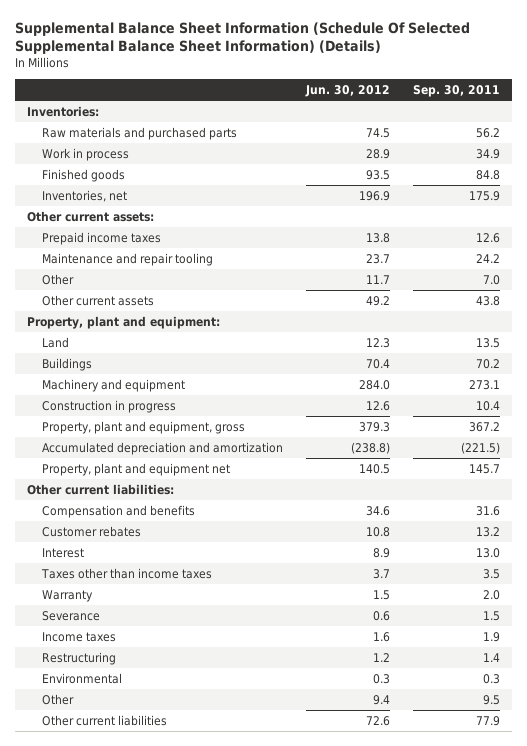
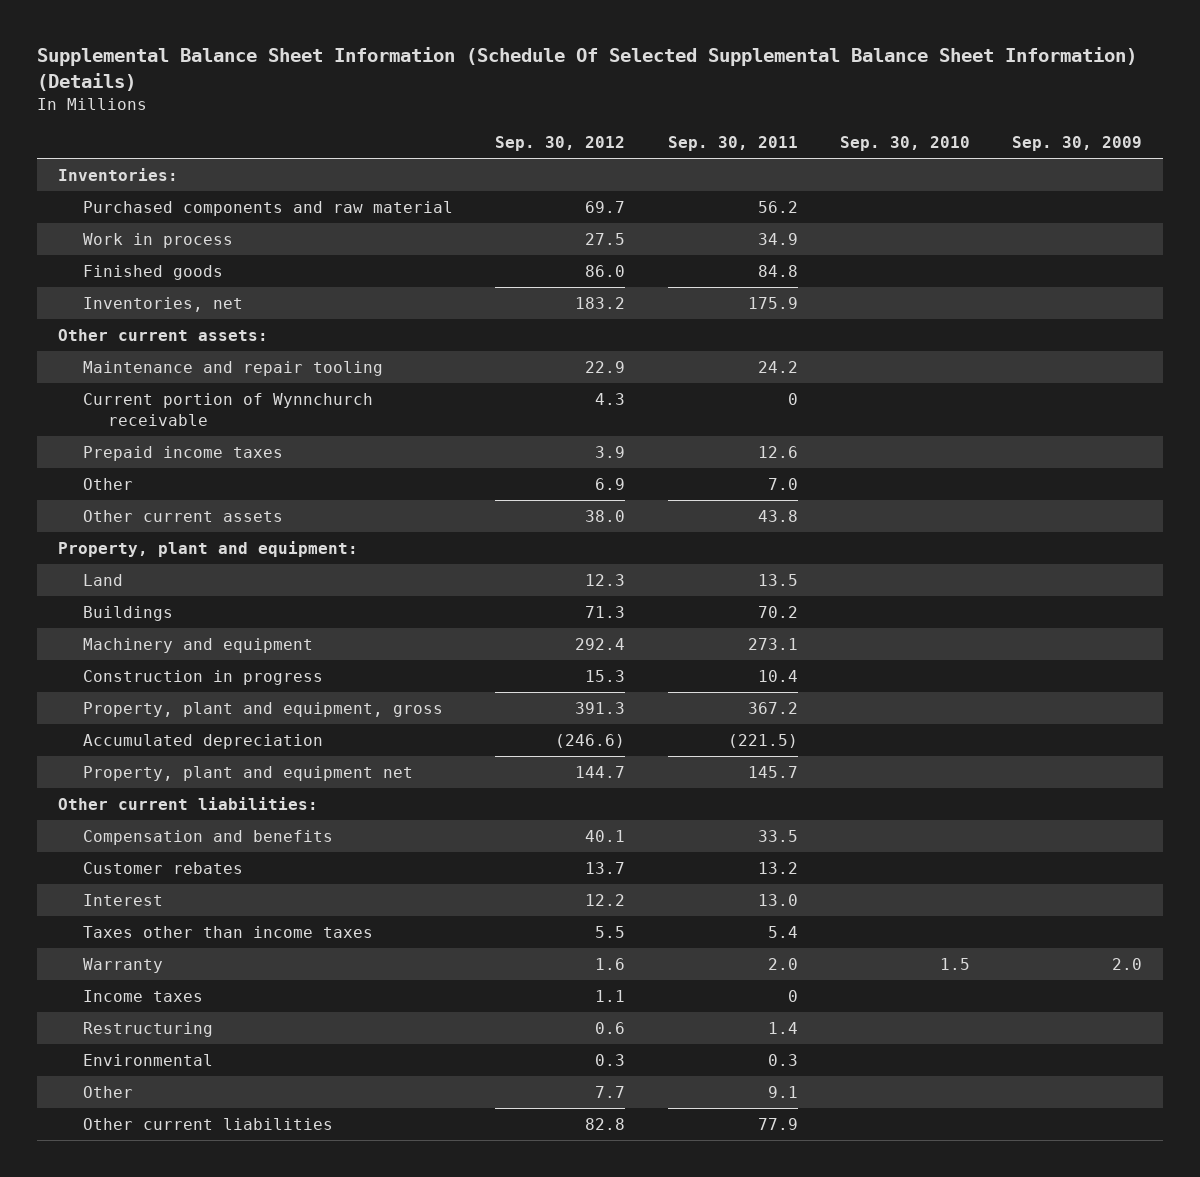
[304,84,390,97] Jun. 30, 2012 -> none
none -> [495,135,626,151] Sep. 30, 2012
none -> [839,135,970,151] Sep. 30, 2010
none -> [1011,135,1142,151] Sep. 30, 2009
[41,126,237,140] Raw materials and purchased parts -> [83,201,454,217] Purchased components and raw material
none -> [83,393,374,426] Current portion of Wynnchurch receivable
[41,231,161,245] Prepaid income taxes -> [83,446,284,462] Prepaid income taxes
[41,441,283,455] Accumulated depreciation and amortization -> [83,734,324,750] Accumulated depreciation
[475,505,500,516] 31.6 -> [757,830,798,843] 33.5
[482,568,500,579] 3.5 -> [767,926,798,939] 5.4
[41,610,100,621] Severance -> none
[482,631,500,642] 1.9 -> [787,990,798,1003] 0
[482,694,500,705] 9.5 -> [767,1086,798,1099] 9.1

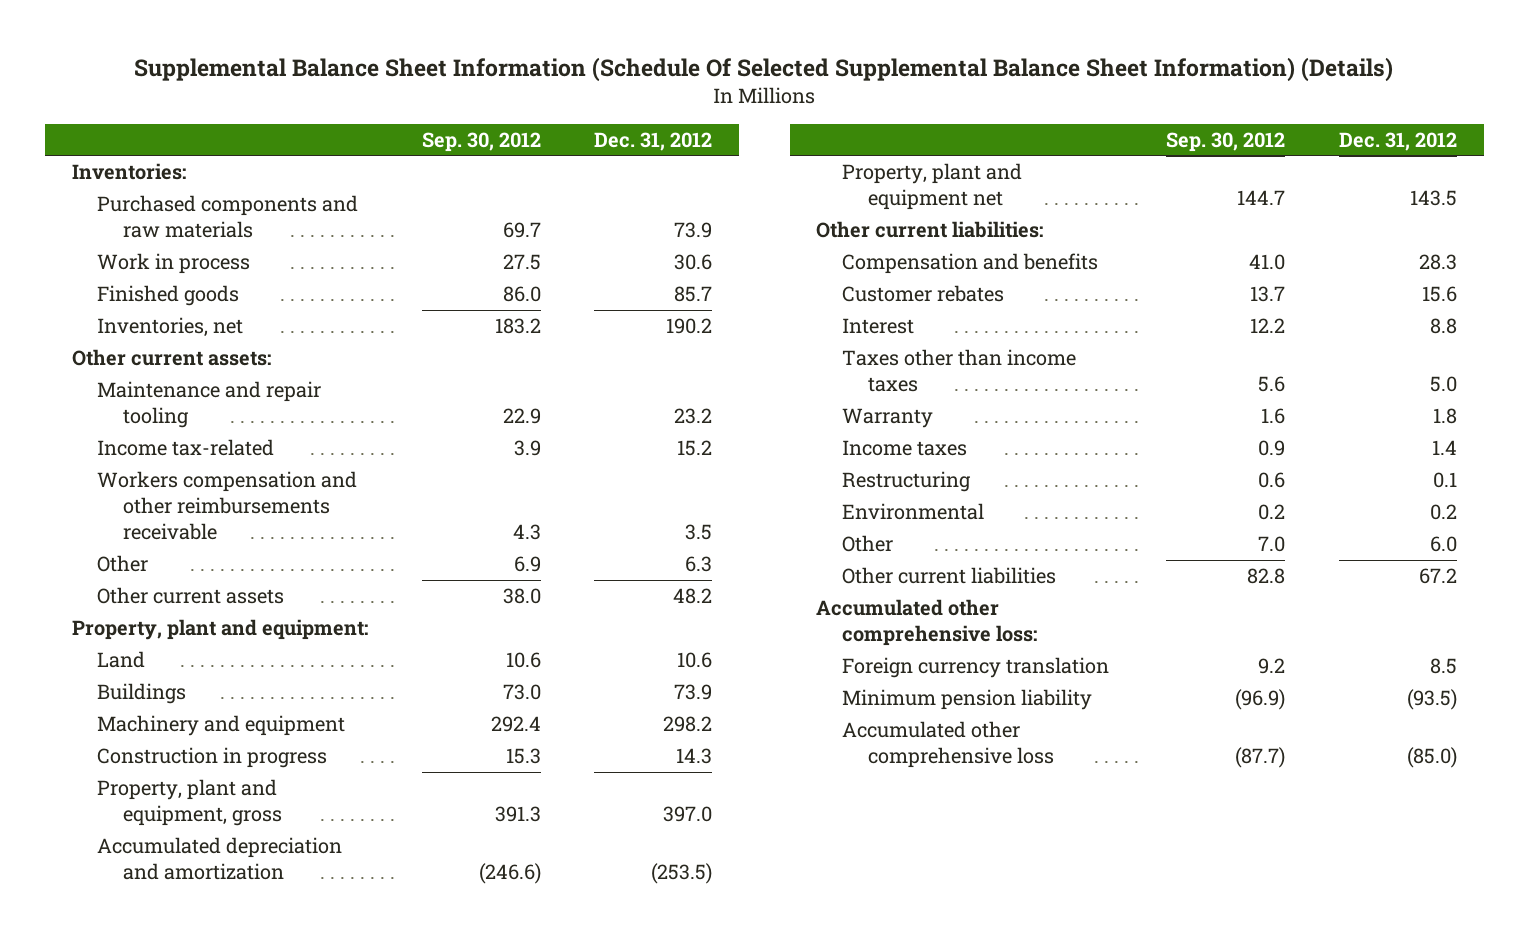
[667,135,798,151] Sep. 30, 2011 -> none
[839,135,970,151] Sep. 30, 2010 -> none
[1011,135,1142,151] Sep. 30, 2009 -> none
none -> [594,131,713,151] Dec. 31, 2012
[83,201,454,217] Purchased components and raw material -> [97,195,359,239] Purchased components and raw materials
[83,393,374,426] Current portion of Wynnchurch receivable -> none
[83,446,284,462] Prepaid income taxes -> [97,439,275,457] Income tax-related
none -> [97,471,358,541] Workers compensation and other reimbursements receivable
[585,574,626,587] 12.3 -> [505,652,541,669] 10.6
[585,606,626,619] 71.3 -> [502,684,541,701] 73.0
[83,734,324,750] Accumulated depreciation -> [97,837,343,881] Accumulated depreciation and amortization
[585,830,626,843] 40.1 -> [1249,254,1286,271] 41.0
[595,926,626,939] 5.5 -> [1258,376,1286,393] 5.6
[595,990,626,1003] 1.1 -> [1258,440,1286,457] 0.9
[595,1054,626,1067] 0.3 -> [1258,504,1286,521] 0.2
[595,1086,626,1099] 7.7 -> [1258,536,1286,553] 7.0
none -> [816,599,1038,647] Accumulated other comprehensive loss:
none -> [842,657,1110,679] Foreign currency translation
none -> [842,689,1093,711] Minimum pension liability
none -> [842,721,1054,769] Accumulated other comprehensive loss

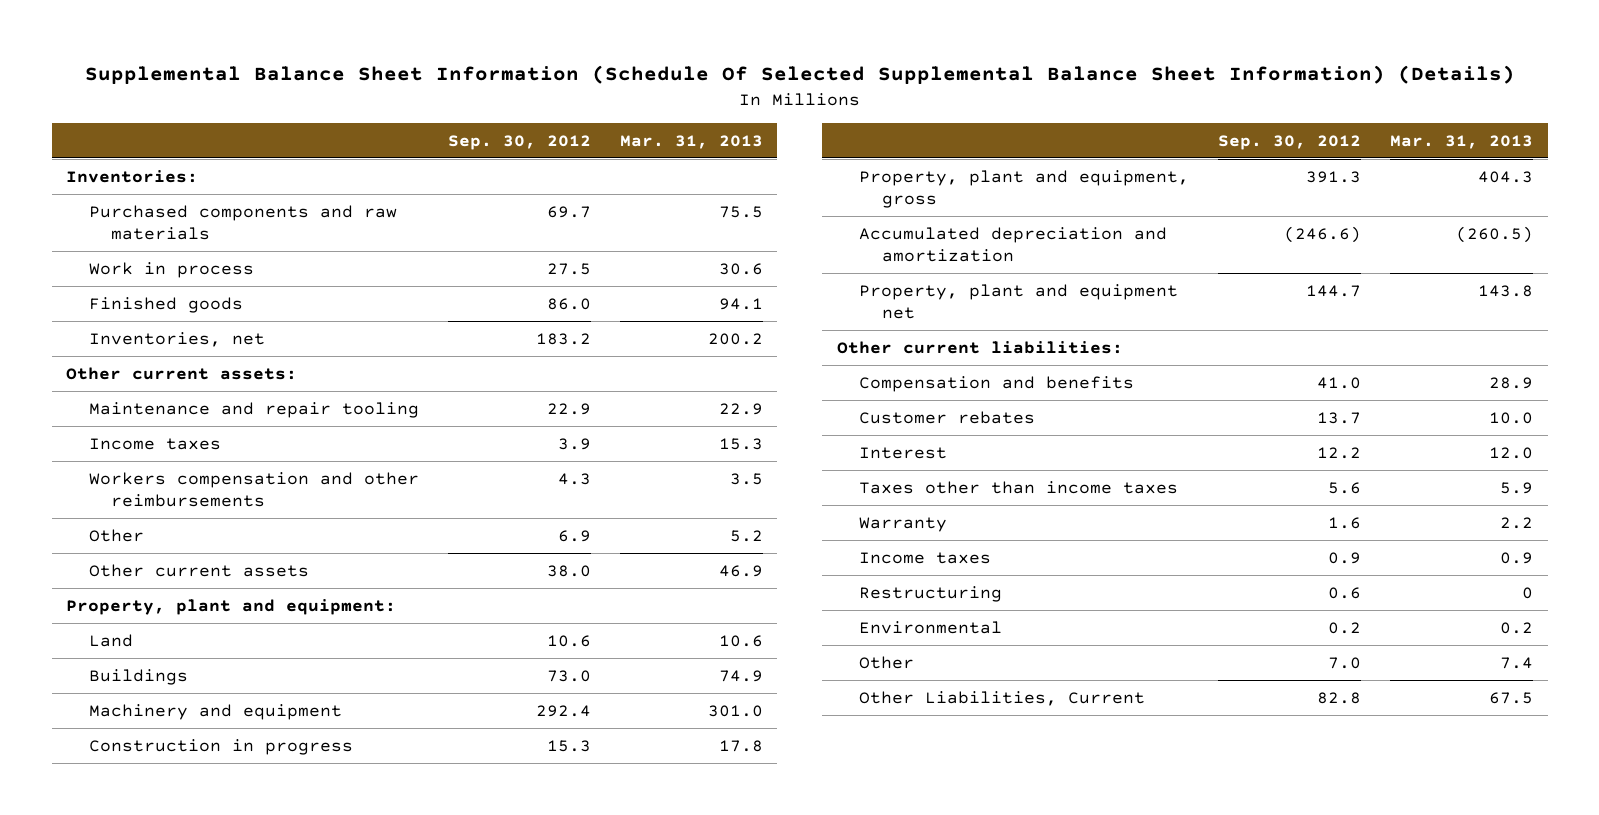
[594,131,713,151] Dec. 31, 2012 -> none
none -> [619,134,763,149] Mar. 31, 2013
[97,439,275,457] Income tax-related -> [88,437,221,450] Income taxes
[97,471,358,541] Workers compensation and other reimbursements receivable -> [88,471,419,508] Workers compensation and other reimbursements
[816,599,1038,647] Accumulated other comprehensive loss: -> none
[842,657,1110,679] Foreign currency translation -> none
[842,689,1093,711] Minimum pension liability -> none
[842,721,1054,769] Accumulated other comprehensive loss -> none
[842,567,1057,585] Other current liabilities -> [859,690,1146,706] Other Liabilities, Current

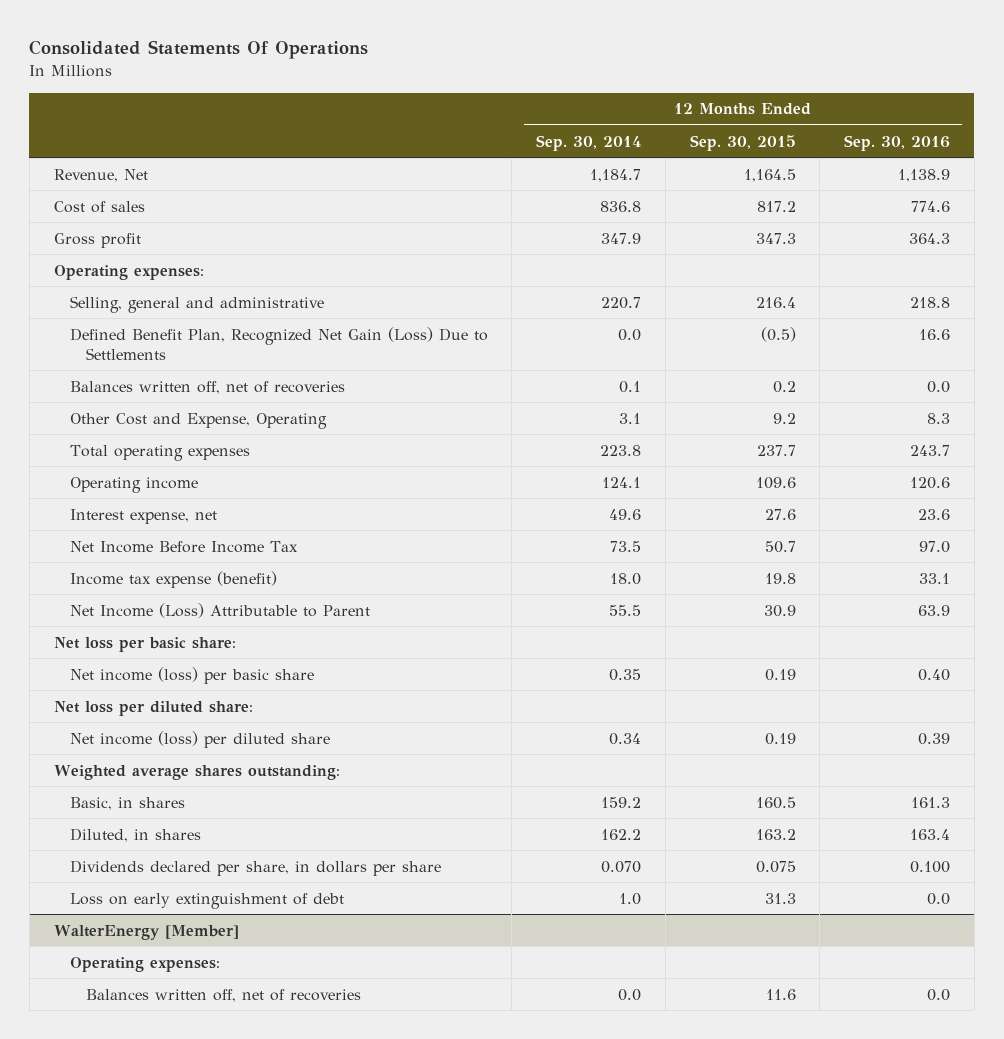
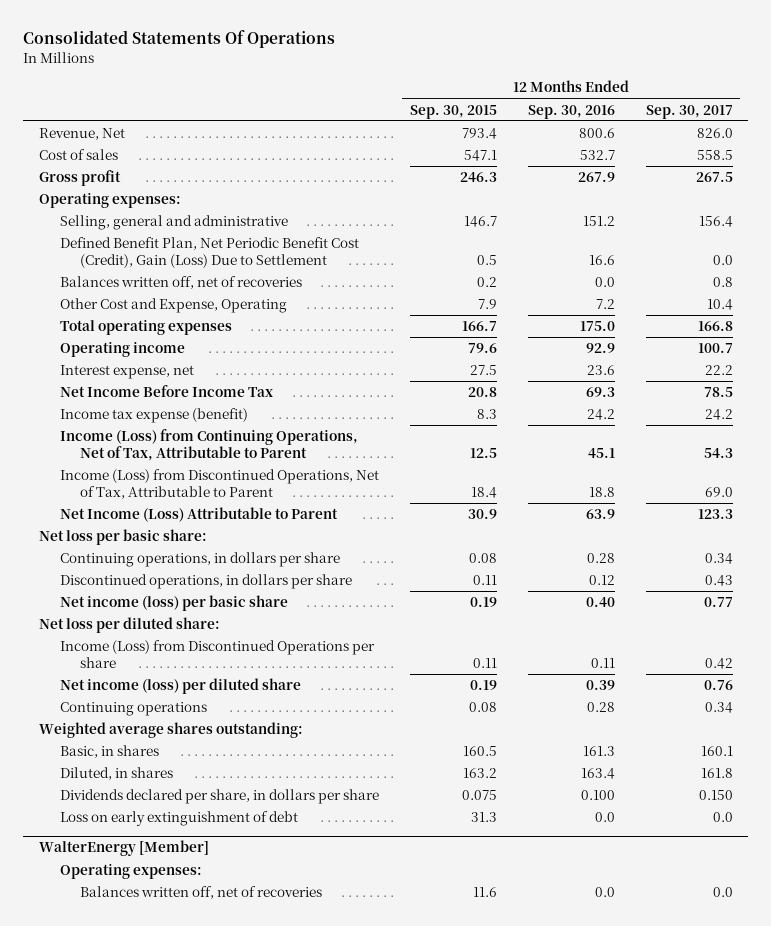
[536,134,642,151] Sep. 30, 2014 -> none
none -> [645,104,733,119] Sep. 30, 2017
[743,168,796,182] 1,164.5 -> [461,128,497,140] 793.4
[898,168,951,182] 1,138.9 -> [578,128,615,139] 800.6
[756,200,796,212] 817.2 -> [463,150,497,162] 547.1
[911,200,951,212] 774.6 -> [579,150,615,161] 532.7
[755,232,796,244] 347.3 -> [459,172,497,183] 246.3
[909,232,951,244] 364.3 -> [577,172,615,183] 267.9
[755,296,796,308] 216.4 -> [463,216,497,228] 146.7
[910,296,951,308] 218.8 -> [582,216,615,227] 151.2
[69,326,488,360] Defined Benefit Plan, Recognized Net Gain (Loss) Due to Settlements -> [59,237,359,268] Defined Benefit Plan, Net Periodic Benefit Cost (Credit), Gain (Loss) Due to Settlement
[760,326,796,342] (0.5) -> [476,254,497,265] 0.5
[772,412,796,424] 9.2 -> [477,299,497,310] 7.9
[927,412,951,424] 8.3 -> [595,299,615,310] 7.2
[756,444,796,456] 237.7 -> [461,321,497,332] 166.7
[910,444,951,456] 243.7 -> [579,321,615,332] 175.0
[755,476,796,489] 109.6 -> [467,343,497,354] 79.6
[910,476,951,489] 120.6 -> [585,343,615,354] 92.9
[764,508,796,520] 27.6 -> [469,365,497,376] 27.5
[764,540,796,553] 50.7 -> [467,387,497,398] 20.8
[919,540,951,553] 97.0 -> [585,387,615,398] 69.3
[764,572,796,584] 19.8 -> [476,409,497,420] 8.3
[919,572,951,584] 33.1 -> [586,409,615,421] 24.2
none -> [59,429,358,461] Income (Loss) from Continuing Operations, Net of Tax, Attributable to Parent
none -> [59,469,379,499] Income (Loss) from Discontinued Operations, Net of Tax, Attributable to Parent
none -> [59,552,340,568] Continuing operations, in dollars per share
none -> [59,574,352,590] Discontinued operations, in dollars per share
none -> [59,640,375,668] Income (Loss) from Discontinued Operations per share
none -> [59,702,207,717] Continuing operations

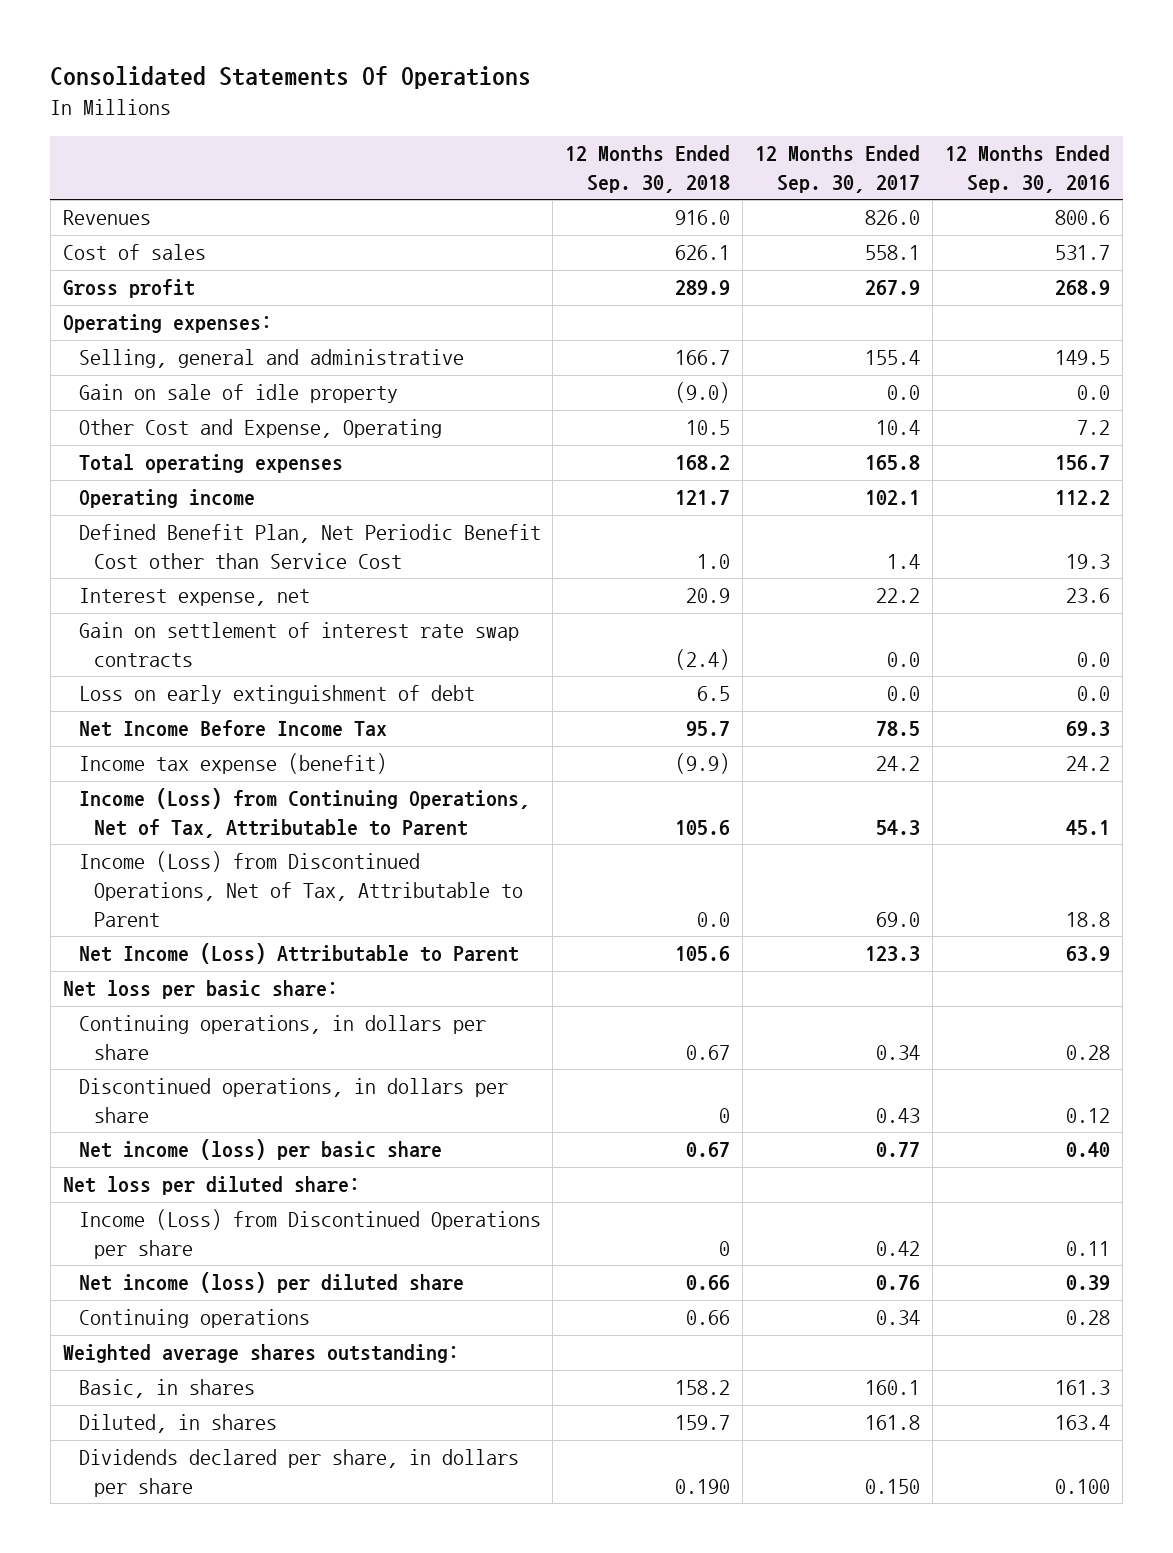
[409,104,497,119] Sep. 30, 2015 -> none
none -> [565,145,731,194] 12 Months Ended Sep. 30, 2018
[38,128,125,141] Revenue, Net -> [62,210,151,226] Revenues
[579,150,615,161] 532.7 -> [1055,245,1111,261] 531.7
[696,150,733,161] 558.5 -> [865,245,921,261] 558.1
[577,172,615,183] 267.9 -> [1055,280,1111,296] 268.9
[695,172,733,183] 267.5 -> [865,280,921,296] 267.9
[59,237,359,268] Defined Benefit Plan, Net Periodic Benefit Cost (Credit), Gain (Loss) Due to Settlement -> none
[59,276,302,290] Balances written off, net of recoveries -> none
[582,216,615,227] 151.2 -> [1055,350,1111,366] 149.5
[698,216,733,228] 156.4 -> [865,350,921,366] 155.4
none -> [78,384,398,404] Gain on sale of idle property
[579,321,615,332] 175.0 -> [1055,455,1111,471] 156.7
[697,321,733,332] 166.8 -> [865,455,921,471] 165.8
[585,343,615,354] 92.9 -> [1055,490,1111,506] 112.2
[697,343,733,354] 100.7 -> [865,490,921,506] 102.1
none -> [78,524,541,569] Defined Benefit Plan, Net Periodic Benefit Cost other than Service Cost
none -> [78,622,519,667] Gain on settlement of interest rate swap contracts
[59,811,298,827] Loss on early extinguishment of debt -> [78,685,475,705] Loss on early extinguishment of debt
[38,840,209,857] WalterEnergy [Member] -> none
[59,864,202,880] Operating expenses: -> none
[80,886,323,900] Balances written off, net of recoveries -> none

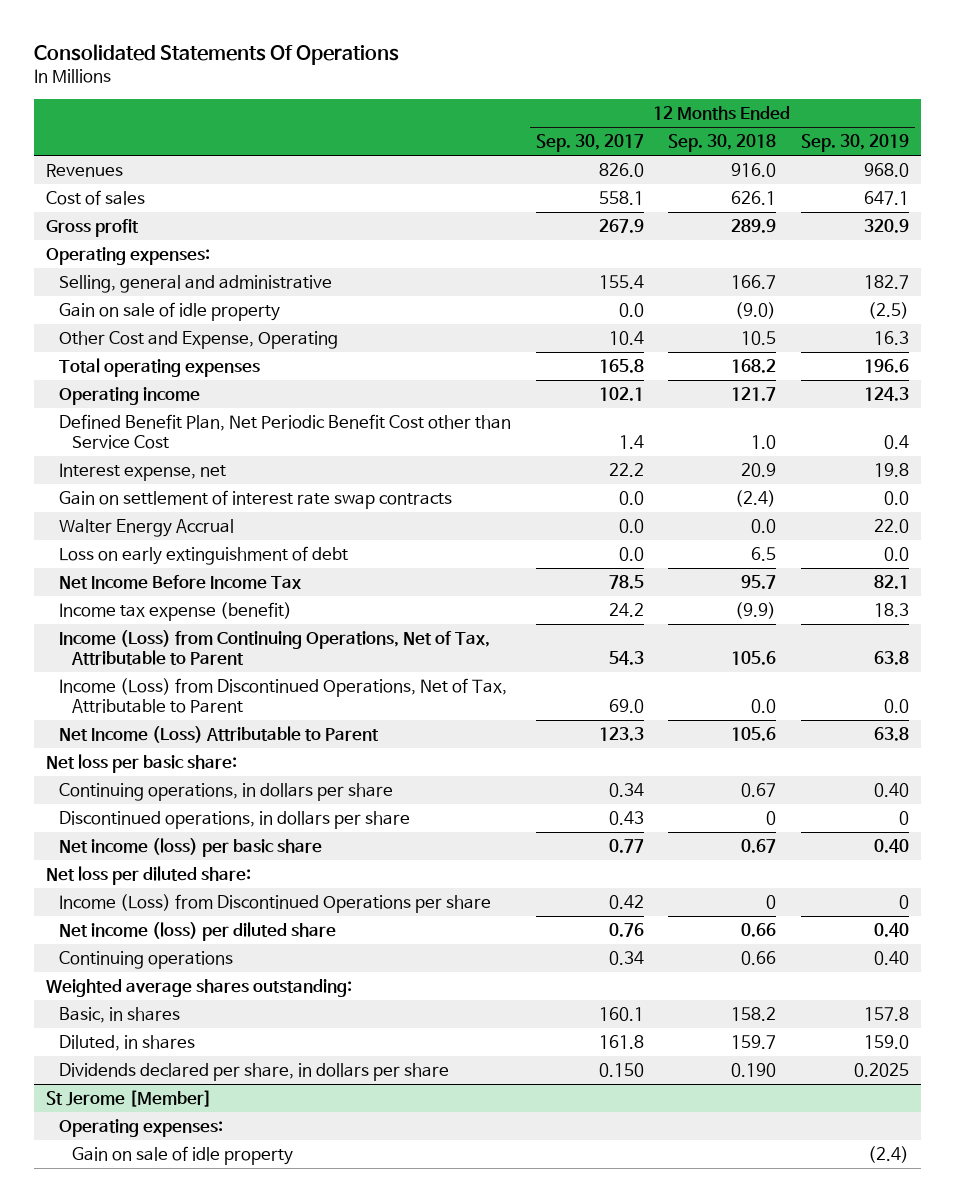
[945,145,1111,194] 12 Months Ended Sep. 30, 2016 -> none
none -> [801,134,910,153] Sep. 30, 2019
none -> [59,519,235,538] Walter Energy Accrual
none -> [45,1090,212,1108] St Jerome [Member]
none -> [59,1119,224,1138] Operating expenses:
none -> [72,1146,294,1166] Gain on sale of idle property

